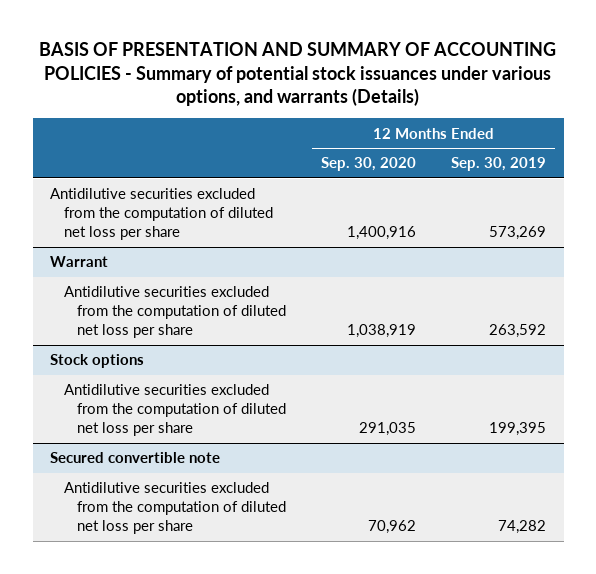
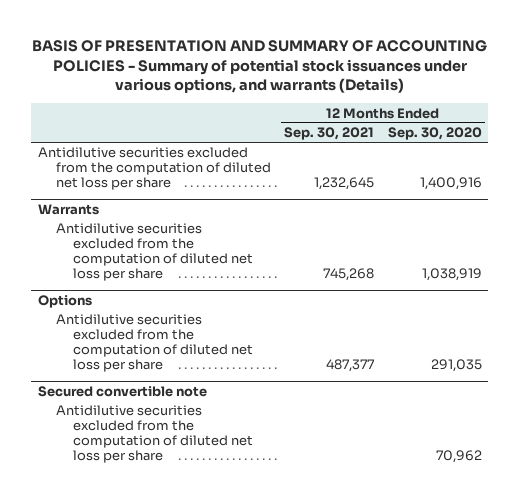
[451,157,547,172] Sep. 30, 2019 -> none
none -> [284,127,375,141] Sep. 30, 2021
[50,256,109,268] Warrant -> [37,203,99,215] Warrants
[50,354,145,369] Stock options -> [37,294,92,308] Options

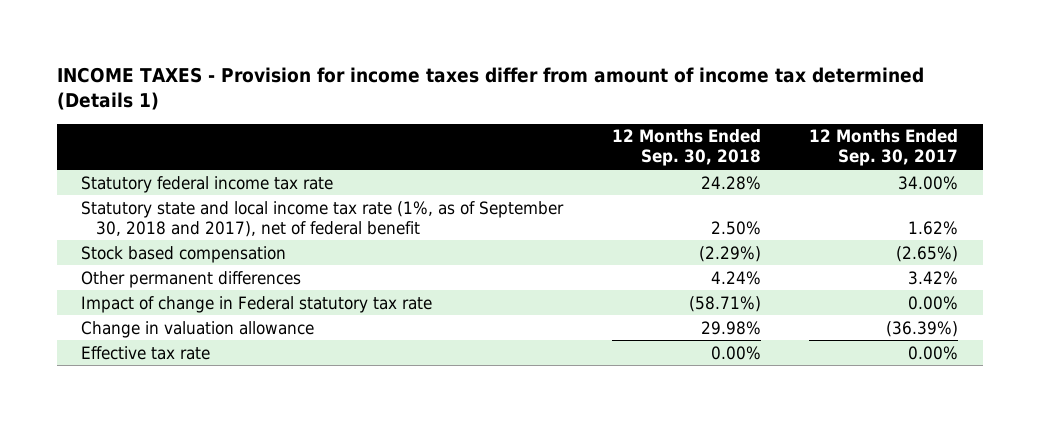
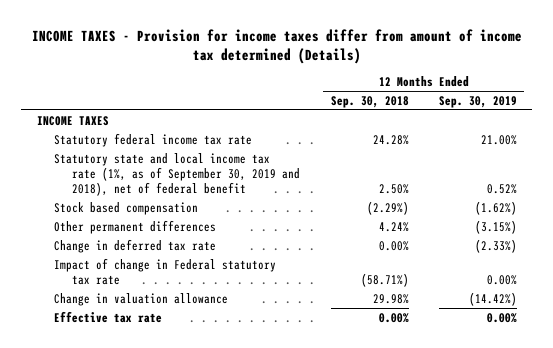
[56,66,924,111] INCOME TAXES - Provision for income taxes differ from amount of income tax determined (Details 1) -> [31,28,522,65] INCOME TAXES - Provision for income taxes differ from amount of income tax determined (Details)
[809,129,959,167] 12 Months Ended Sep. 30, 2017 -> none
none -> [438,95,517,108] Sep. 30, 2019
none -> [36,115,109,126] INCOME TAXES
[80,200,564,237] Statutory state and local income tax rate (1%, as of September 30, 2018 and 2017), net of federal benefit -> [54,152,301,197] Statutory state and local income tax rate (1%, as of September 30, 2019 and 2018), net of federal benefit
none -> [54,238,217,253] Change in deferred tax rate

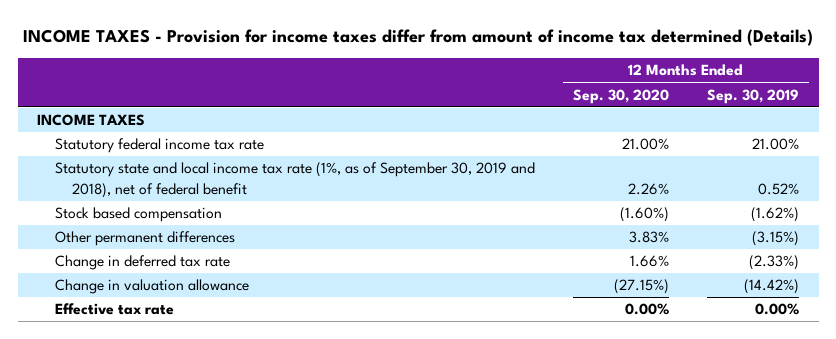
[330,95,409,108] Sep. 30, 2018 -> none
none -> [573,88,670,104] Sep. 30, 2020
[54,257,277,285] Impact of change in Federal statutory tax rate -> none

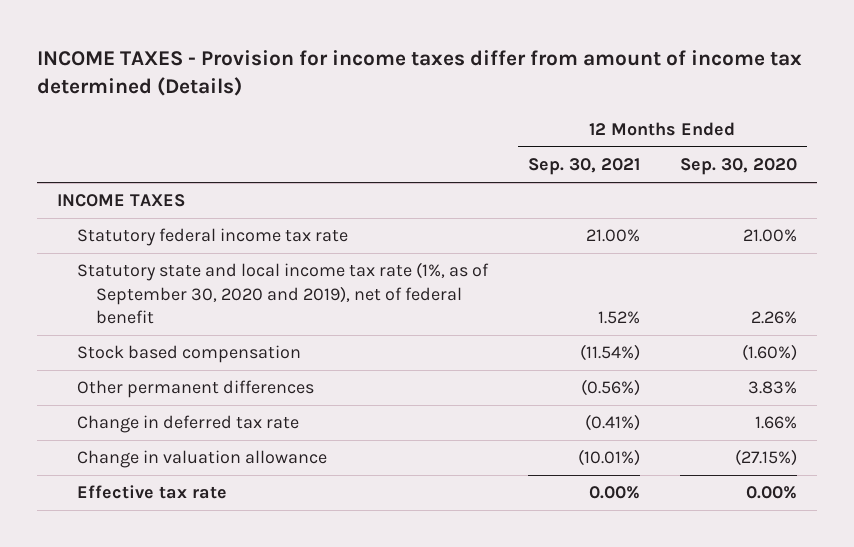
[707,88,800,104] Sep. 30, 2019 -> none
none -> [527,158,640,176] Sep. 30, 2021
[54,162,535,198] Statutory state and local income tax rate (1%, as of September 30, 2019 and 2018), net of federal benefit -> [76,262,489,324] Statutory state and local income tax rate (1%, as of September 30, 2020 and 2019), net of federal benefit

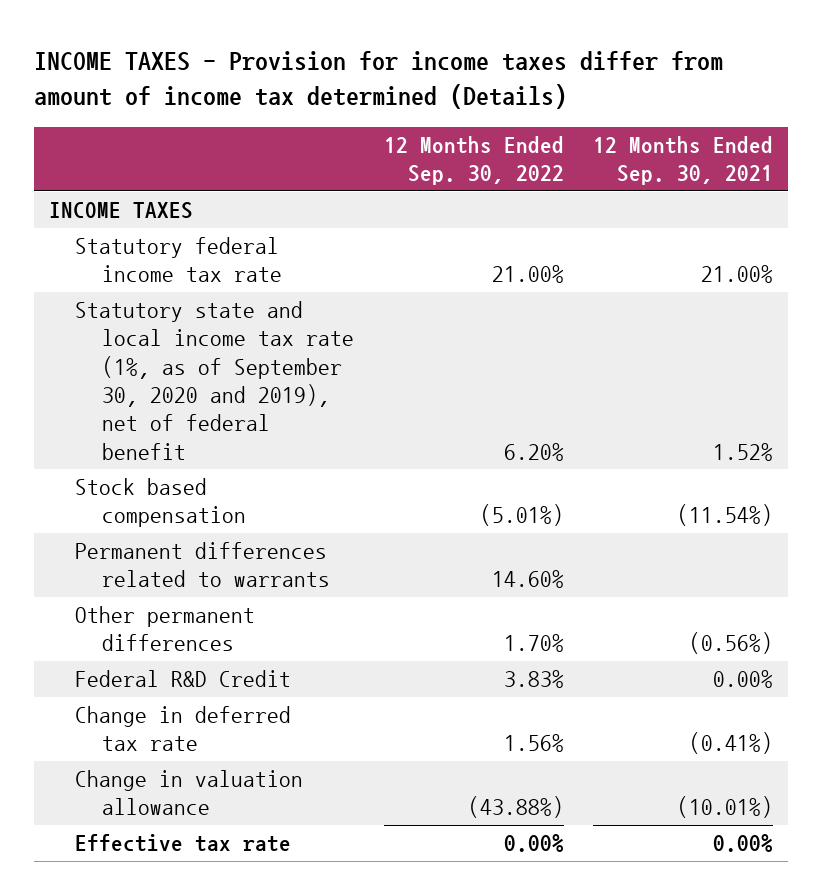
[679,158,797,176] Sep. 30, 2020 -> none
none -> [383,135,564,186] 12 Months Ended Sep. 30, 2022
none -> [75,541,331,588] Permanent differences related to warrants
none -> [75,669,292,687] Federal R&D Credit

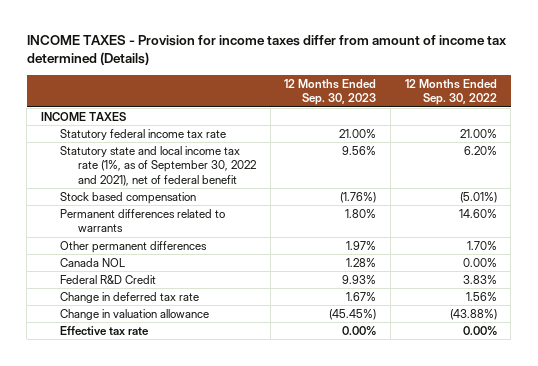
[593,135,774,186] 12 Months Ended Sep. 30, 2021 -> none
none -> [284,78,377,106] 12 Months Ended Sep. 30, 2023
[75,300,355,460] Statutory state and local income tax rate (1%, as of September 30, 2020 and 2019), net of federal benefit -> [59,145,257,186] Statutory state and local income tax rate (1%, as of September 30, 2022 and 2021), net of federal benefit
none -> [59,257,125,267] Canada NOL

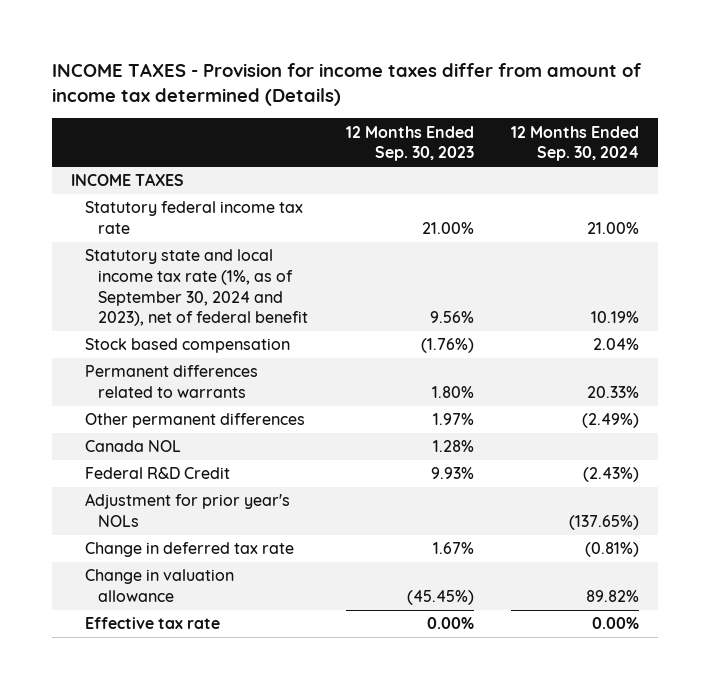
[404,78,497,106] 12 Months Ended Sep. 30, 2022 -> none
none -> [510,125,639,162] 12 Months Ended Sep. 30, 2024
[59,145,257,186] Statutory state and local income tax rate (1%, as of September 30, 2022 and 2021), net of federal benefit -> [84,249,309,327] Statutory state and local income tax rate (1%, as of September 30, 2024 and 2023), net of federal benefit
none -> [84,493,290,527] Adjustment for prior year's NOLs

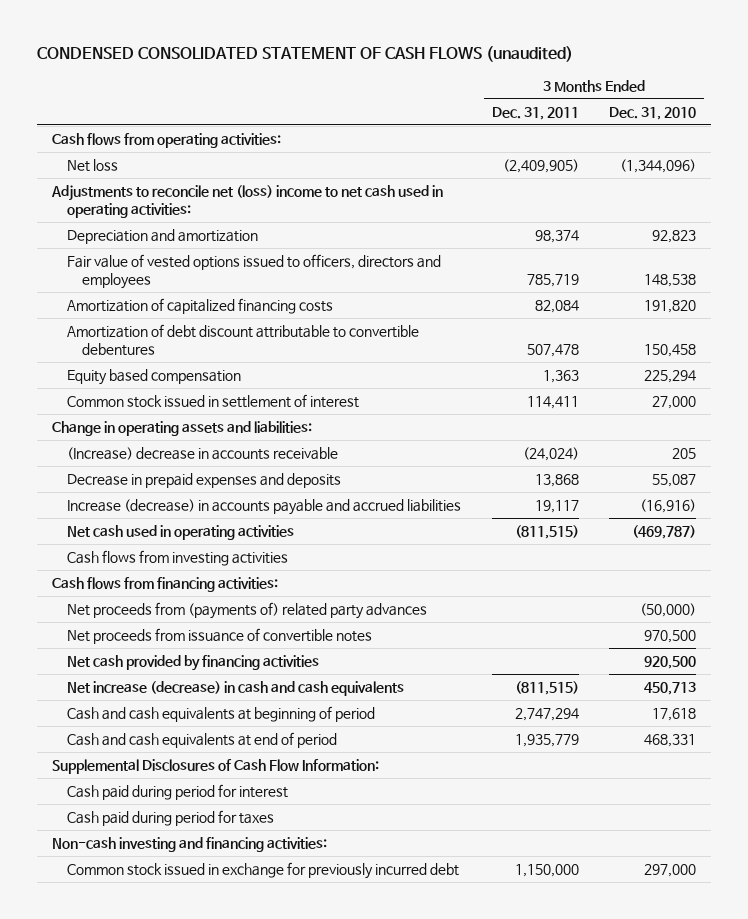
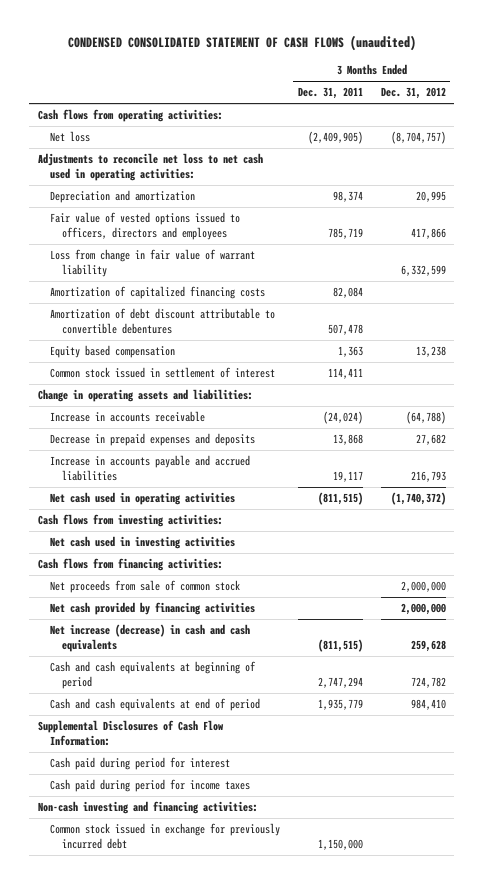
[609,106,697,120] Dec. 31, 2010 -> none
none -> [380,87,446,100] Dec. 31, 2012
[51,185,444,218] Adjustments to reconcile net (loss) income to net cash used in operating activities: -> [37,153,263,182] Adjustments to reconcile net loss to net cash used in operating activities:
none -> [50,249,256,278] Loss from change in fair value of warrant liability
[67,447,339,461] (Increase) decrease in accounts receivable -> [50,411,206,423] Increase in accounts receivable
[67,499,462,516] Increase (decrease) in accounts payable and accrued liabilities -> [50,455,251,482] Increase in accounts payable and accrued liabilities
none -> [37,514,223,528] Cash flows from investing activities:
[67,550,289,567] Cash flows from investing activities -> [50,536,236,550] Net cash used in investing activities
[67,602,428,620] Net proceeds from (payments of) related party advances -> none
[67,628,373,645] Net proceeds from issuance of convertible notes -> none
none -> [50,580,241,594] Net proceeds from sale of common stock
[67,810,275,827] Cash paid during period for taxes -> [50,779,251,793] Cash paid during period for income taxes

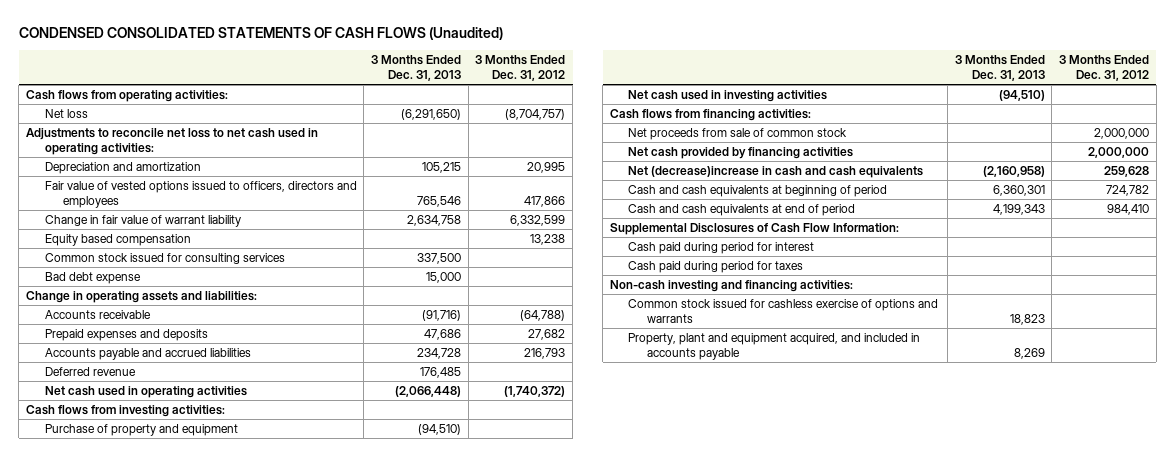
[67,35,416,52] CONDENSED CONSOLIDATED STATEMENT OF CASH FLOWS (unaudited) -> [18,26,503,40] CONDENSED CONSOLIDATED STATEMENTS OF CASH FLOWS (Unaudited)
[297,87,363,100] Dec. 31, 2011 -> none
none -> [370,54,461,81] 3 Months Ended Dec. 31, 2013
[50,286,266,300] Amortization of capitalized financing costs -> none
[50,308,276,335] Amortization of debt discount attributable to convertible debentures -> none
[50,249,256,278] Loss from change in fair value of warrant liability -> [44,214,241,227] Change in fair value of warrant liability
[50,367,276,379] Common stock issued in settlement of interest -> none
none -> [44,252,285,264] Common stock issued for consulting services
none -> [44,271,141,284] Bad debt expense
[50,411,206,423] Increase in accounts receivable -> [44,309,151,319] Accounts receivable
[50,433,256,447] Decrease in prepaid expenses and deposits -> [44,328,208,341] Prepaid expenses and deposits
[50,455,251,482] Increase in accounts payable and accrued liabilities -> [44,347,251,360] Accounts payable and accrued liabilities
none -> [44,366,136,376] Deferred revenue
none -> [44,423,238,436] Purchase of property and equipment
[50,624,251,653] Net increase (decrease) in cash and cash equivalents -> [628,165,924,178] Net (decrease)increase in cash and cash equivalents
[50,779,251,793] Cash paid during period for income taxes -> [628,260,804,273] Cash paid during period for taxes
[50,823,281,850] Common stock issued in exchange for previously incurred debt -> none
none -> [628,298,939,324] Common stock issued for cashless exercise of options and warrants
none -> [628,332,921,361] Property, plant and equipment acquired, and included in accounts payable

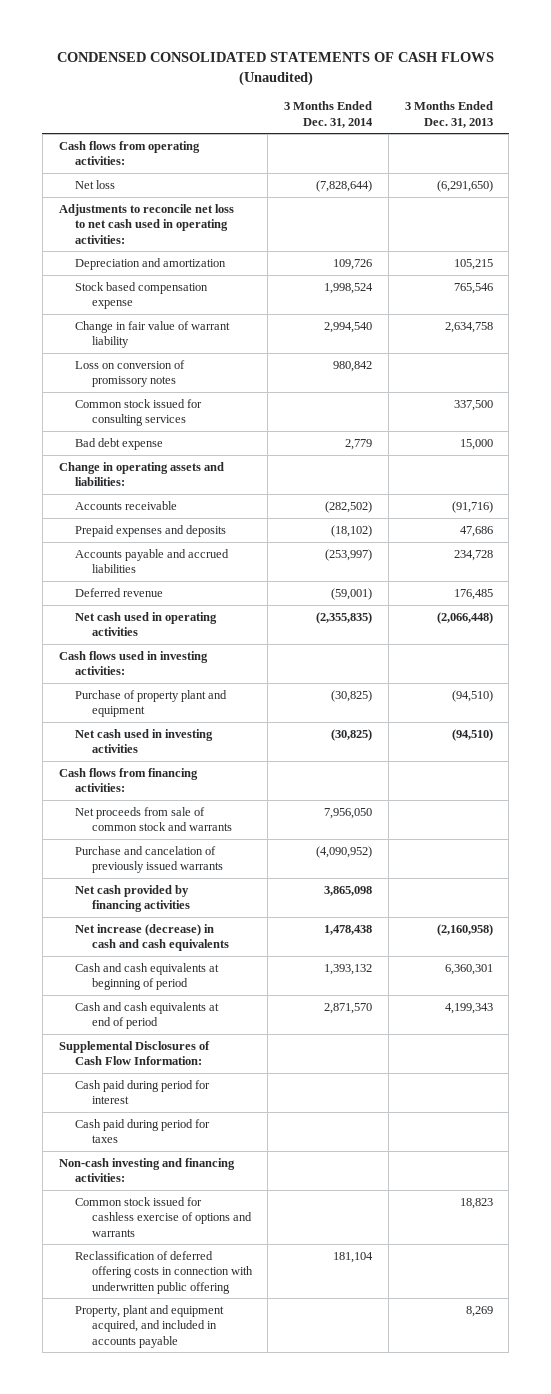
[475,54,566,81] 3 Months Ended Dec. 31, 2012 -> none
none -> [284,101,374,128] 3 Months Ended Dec. 31, 2014
[44,180,357,209] Fair value of vested options issued to officers, directors and employees -> [75,281,209,310] Stock based compensation expense
[44,233,191,246] Equity based compensation -> none
none -> [75,359,186,388] Loss on conversion of promissory notes
[26,404,226,417] Cash flows from investing activities: -> [58,650,208,676] Cash flows used in investing activities:
[44,423,238,436] Purchase of property and equipment -> [75,689,228,718] Purchase of property plant and equipment
[628,127,848,140] Net proceeds from sale of common stock -> [75,806,232,832] Net proceeds from sale of common stock and warrants
none -> [75,845,223,874] Purchase and cancelation of previously issued warrants
[628,165,924,178] Net (decrease)increase in cash and cash equivalents -> [75,923,229,952] Net increase (decrease) in cash and cash equivalents
none -> [75,1250,253,1294] Reclassification of deferred offering costs in connection with underwritten public offering

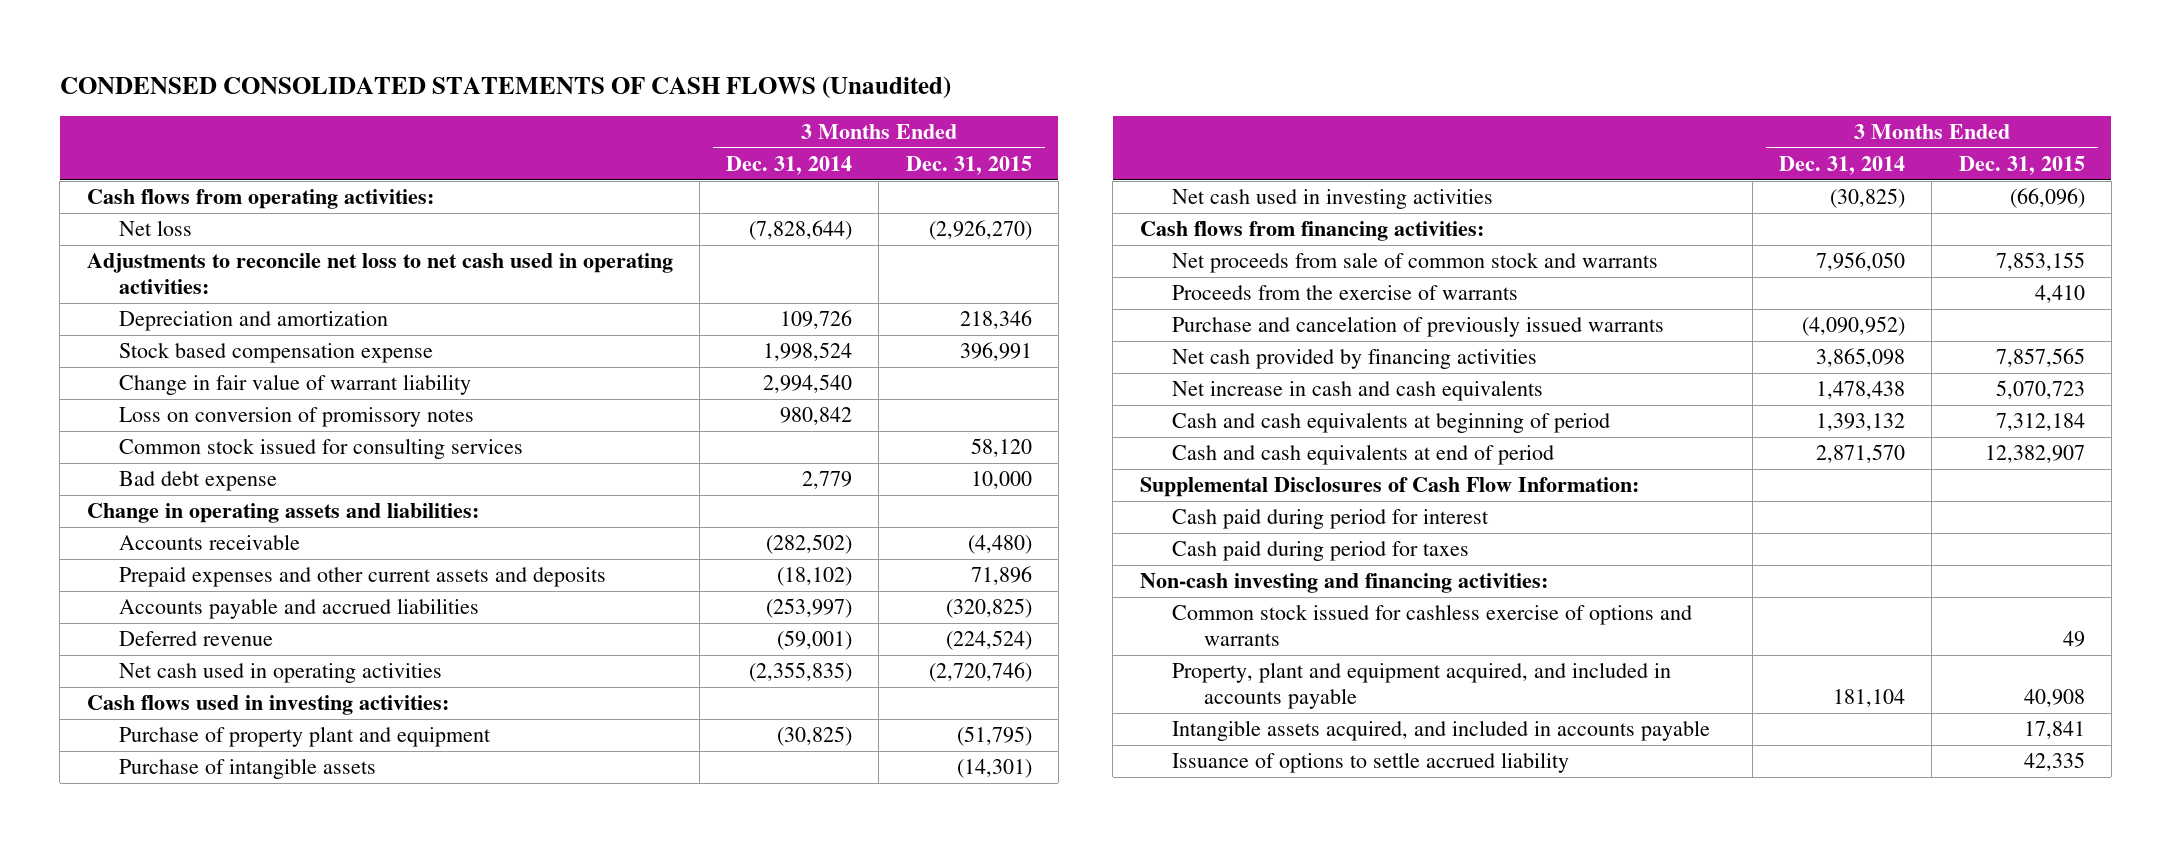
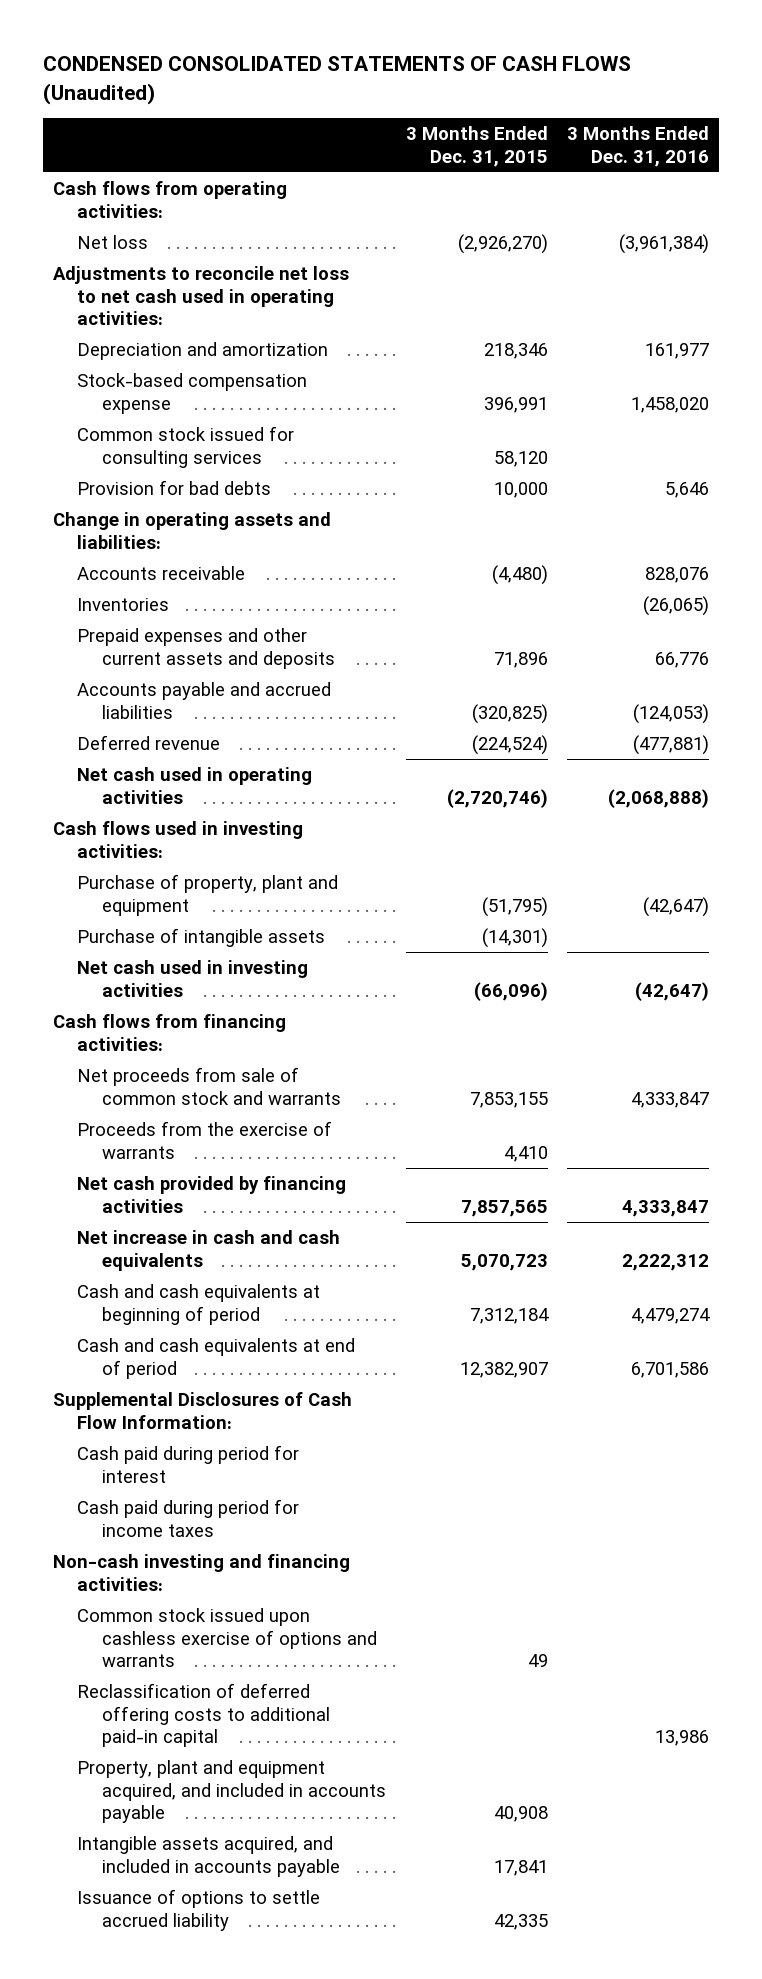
[726,156,853,176] Dec. 31, 2014 -> none
none -> [567,125,710,167] 3 Months Ended Dec. 31, 2016
[118,374,471,396] Change in fair value of warrant liability -> none
[118,407,474,428] Loss on conversion of promissory notes -> none
[118,342,433,364] Stock based compensation expense -> [77,373,308,414] Stock-based compensation expense
[118,471,277,492] Bad debt expense -> [77,480,272,496] Provision for bad debts
none -> [77,598,170,612] Inventories
[118,726,491,748] Purchase of property plant and equipment -> [77,874,339,916] Purchase of property, plant and equipment
[1171,316,1664,338] Purchase and cancelation of previously issued warrants -> none
[1171,541,1469,562] Cash paid during period for taxes -> [77,1499,300,1537] Cash paid during period for income taxes
[1171,604,1692,646] Common stock issued for cashless exercise of options and warrants -> [77,1608,378,1668] Common stock issued upon cashless exercise of options and warrants
none -> [77,1683,331,1748] Reclassification of deferred offering costs to additional paid-in capital

